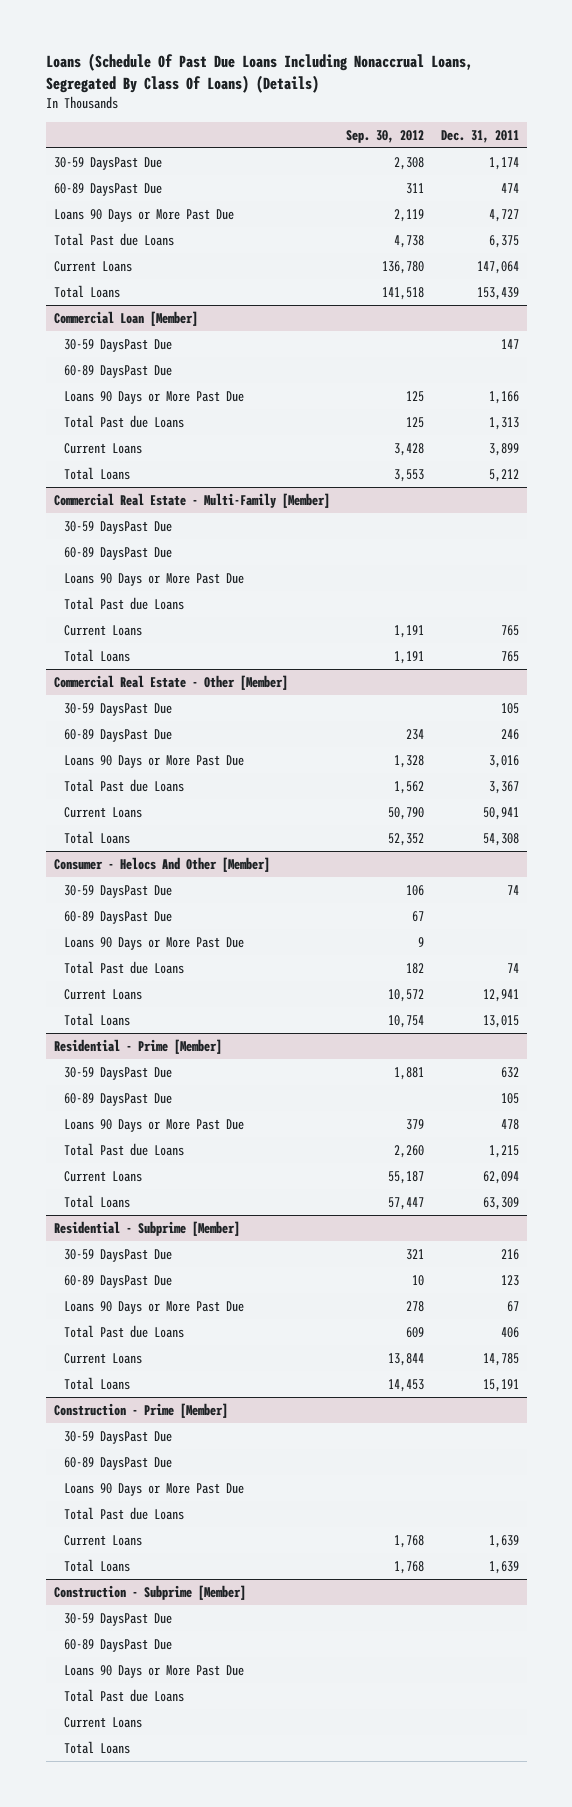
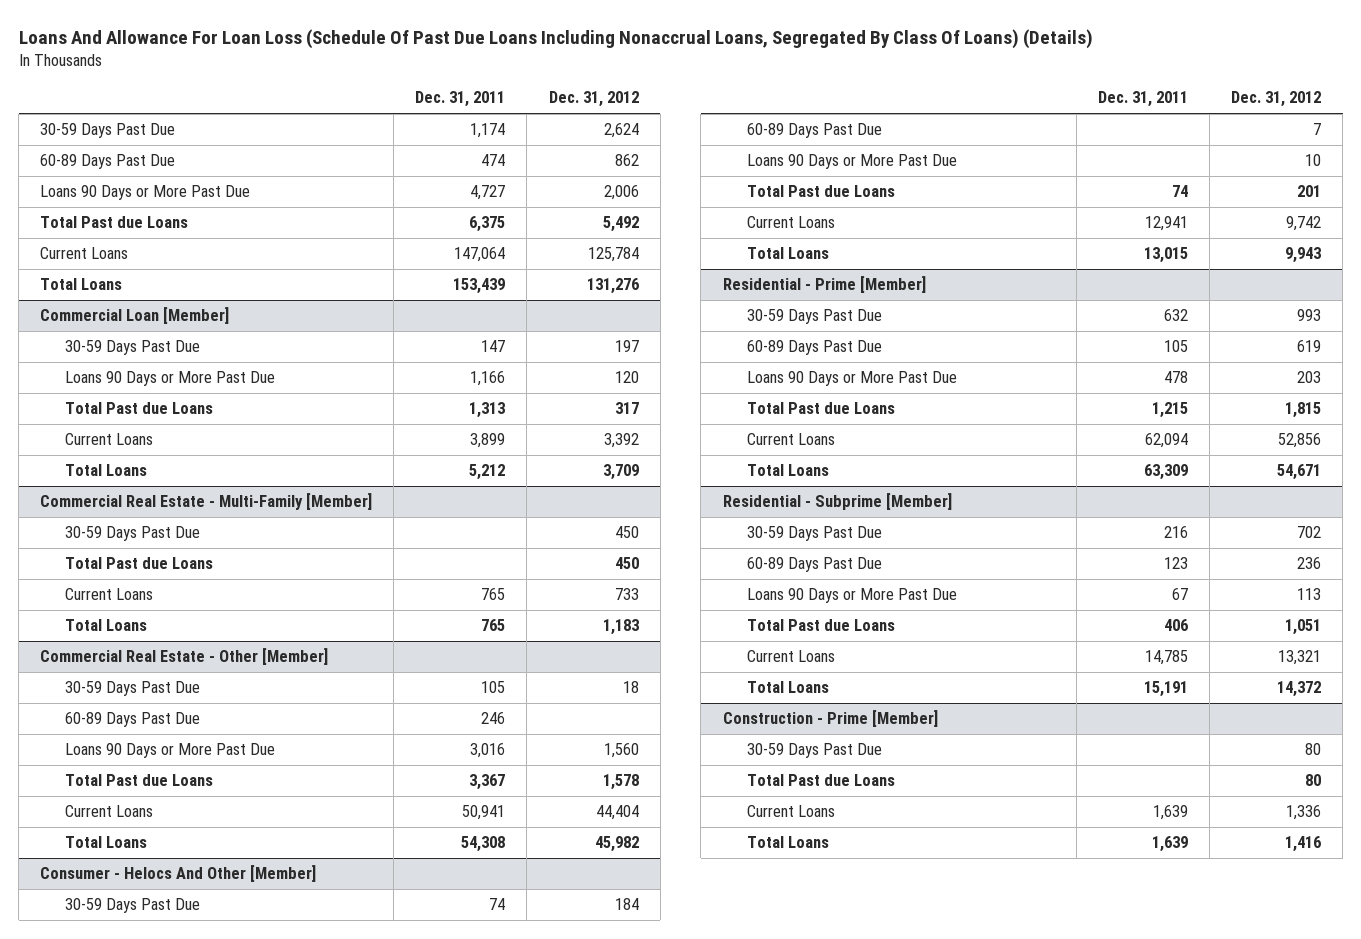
[45,53,473,93] Loans (Schedule Of Past Due Loans Including Nonaccrual Loans, Segregated By Class Of Loans) (Details) -> [18,28,1093,49] Loans And Allowance For Loan Loss (Schedule Of Past Due Loans Including Nonaccrual Loans, Segregated By Class Of Loans) (Details)
[346,129,425,143] Sep. 30, 2012 -> none
none -> [548,91,639,108] Dec. 31, 2012
[53,156,162,170] 30-59 DaysPast Due -> [40,123,176,139] 30-59 Days Past Due
[53,182,162,196] 60-89 DaysPast Due -> [40,154,176,170] 60-89 Days Past Due
[63,364,172,378] 60-89 DaysPast Due -> none
[63,338,172,352] 30-59 DaysPast Due -> [64,340,200,356] 30-59 Days Past Due
[63,546,172,560] 60-89 DaysPast Due -> none
[63,572,244,586] Loans 90 Days or More Past Due -> none
[63,520,172,534] 30-59 DaysPast Due -> [64,526,200,542] 30-59 Days Past Due
[63,702,172,716] 30-59 DaysPast Due -> [64,681,200,697] 30-59 Days Past Due
[63,728,172,742] 60-89 DaysPast Due -> [64,712,200,728] 60-89 Days Past Due
[63,884,172,898] 30-59 DaysPast Due -> [64,898,200,914] 30-59 Days Past Due
[63,910,172,924] 60-89 DaysPast Due -> [746,123,882,139] 60-89 Days Past Due
[63,1066,172,1080] 30-59 DaysPast Due -> [746,309,882,325] 30-59 Days Past Due
[63,1092,172,1106] 60-89 DaysPast Due -> [746,340,882,356] 60-89 Days Past Due
[63,1248,172,1262] 30-59 DaysPast Due -> [746,526,882,542] 30-59 Days Past Due
[63,1274,172,1288] 60-89 DaysPast Due -> [746,557,882,573] 60-89 Days Past Due
[63,1456,172,1470] 60-89 DaysPast Due -> none
[63,1482,244,1496] Loans 90 Days or More Past Due -> none
[63,1430,172,1444] 30-59 DaysPast Due -> [746,743,882,759] 30-59 Days Past Due
[53,1584,246,1600] Construction - Subprime [Member] -> none
[63,1612,172,1626] 30-59 DaysPast Due -> none
[63,1638,172,1652] 60-89 DaysPast Due -> none
[63,1664,244,1678] Loans 90 Days or More Past Due -> none
[63,1688,184,1702] Total Past due Loans -> none
[63,1716,142,1728] Current Loans -> none
[63,1740,130,1754] Total Loans -> none

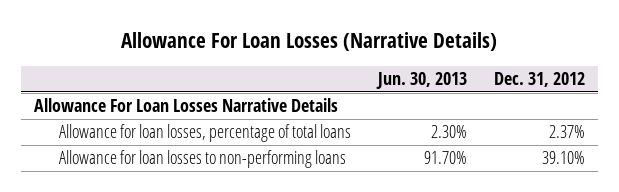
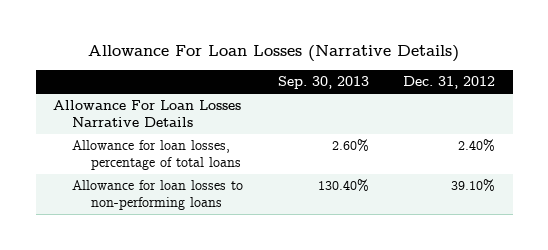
[375,72,467,90] Jun. 30, 2013 -> none
none -> [277,76,369,90] Sep. 30, 2013
[548,125,585,139] 2.37% -> [458,139,496,153] 2.40%

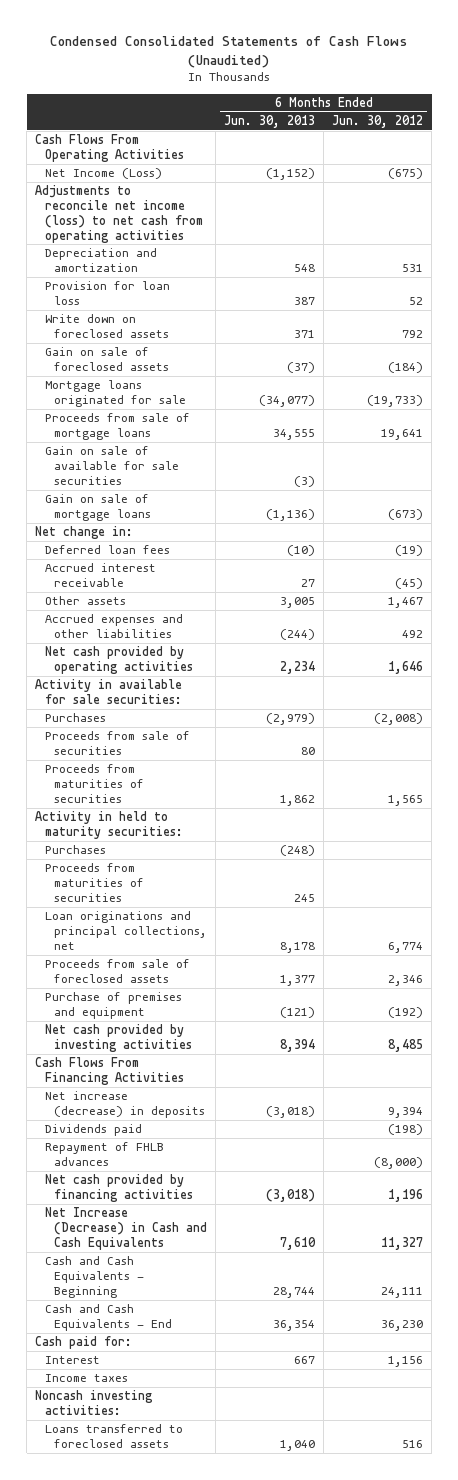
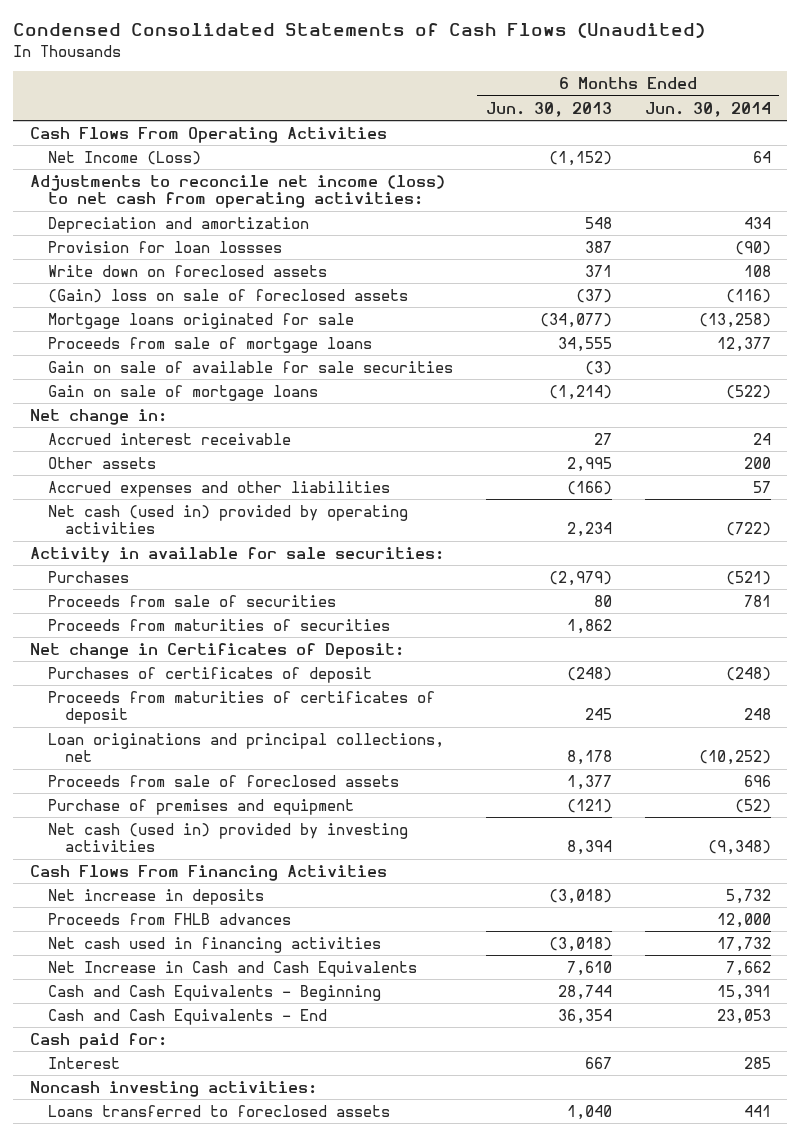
[332,115,424,129] Jun. 30, 2012 -> none
none -> [644,101,771,117] Jun. 30, 2014
[35,185,203,243] Adjustments to reconcile net income (loss) to net cash from operating activities -> [29,174,445,209] Adjustments to reconcile net income (loss) to net cash from operating activities:
[44,281,170,306] Provision for loan loss -> [47,240,282,253] Provision for loan lossses
[44,347,169,372] Gain on sale of foreclosed assets -> [47,288,408,303] (Gain) loss on sale of foreclosed assets
[265,509,315,522] (1,136) -> [548,384,612,400] (1,214)
[44,545,170,555] Deferred loan fees -> none
[279,597,315,609] 3,005 -> [566,456,612,472] 2,995
[279,629,315,641] (244) -> [566,480,612,495] (166)
[44,646,193,675] Net cash provided by operating activities -> [47,504,408,535] Net cash (used in) provided by operating activities
[35,811,183,840] Activity in held to maturity securities: -> none
none -> [29,642,404,659] Net change in Certificates of Deposit:
[44,845,106,855] Purchases -> [47,666,372,683] Purchases of certificates of deposit
[44,863,144,902] Proceeds from maturities of securities -> [47,690,435,725] Proceeds from maturities of certificates of deposit
[44,1024,192,1053] Net cash provided by investing activities -> [47,822,408,853] Net cash (used in) provided by investing activities
[44,1124,142,1137] Dividends paid -> none
[44,1142,164,1167] Repayment of FHLB advances -> none
[44,1091,205,1119] Net increase (decrease) in deposits -> [47,888,264,905] Net increase in deposits
none -> [47,912,291,925] Proceeds from FHLB advances
[44,1174,193,1203] Net cash provided by financing activities -> [47,936,381,953] Net cash used in financing activities
[44,1207,207,1250] Net Increase (Decrease) in Cash and Cash Equivalents -> [47,960,417,977] Net Increase in Cash and Cash Equivalents
[44,1374,128,1383] Income taxes -> none

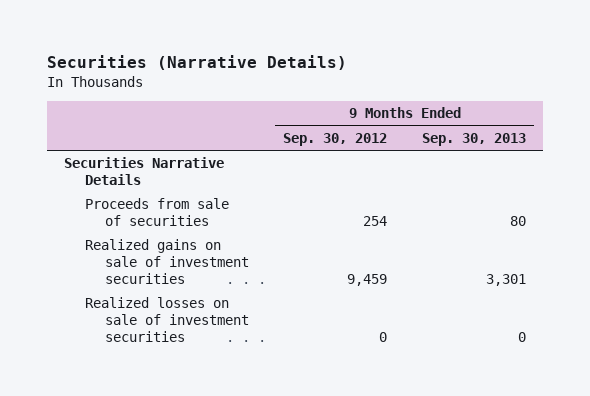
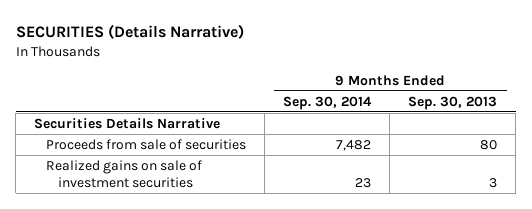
[47,55,348,71] Securities (Narrative Details) -> [15,24,244,40] SECURITIES (Details Narrative)
[283,132,388,146] Sep. 30, 2012 -> none
none -> [283,95,373,110] Sep. 30, 2014
[64,157,225,186] Securities Narrative Details -> [34,117,221,129] Securities Details Narrative
[84,297,249,342] Realized losses on sale of investment securities -> none
[485,273,526,286] 3,301 -> [489,177,498,188] 3

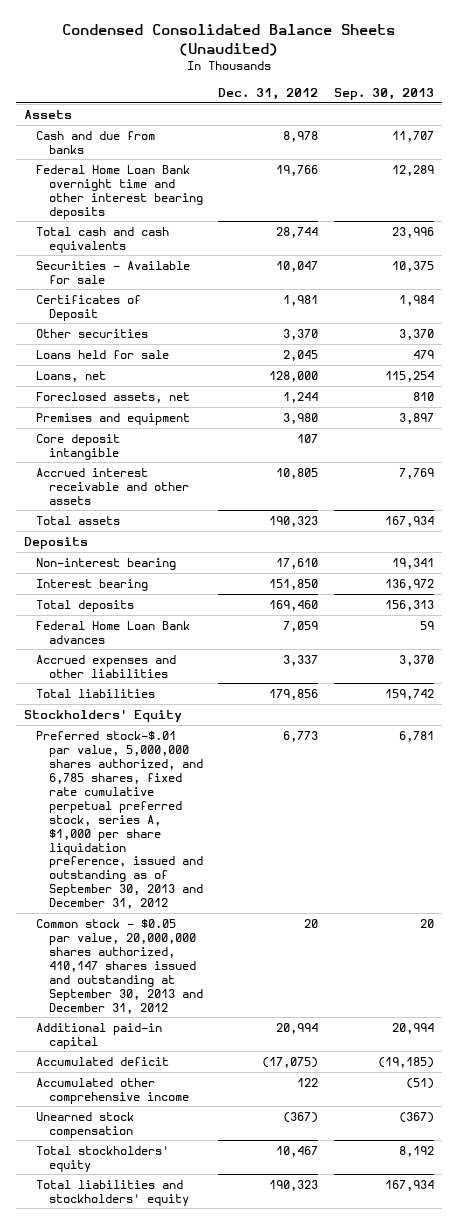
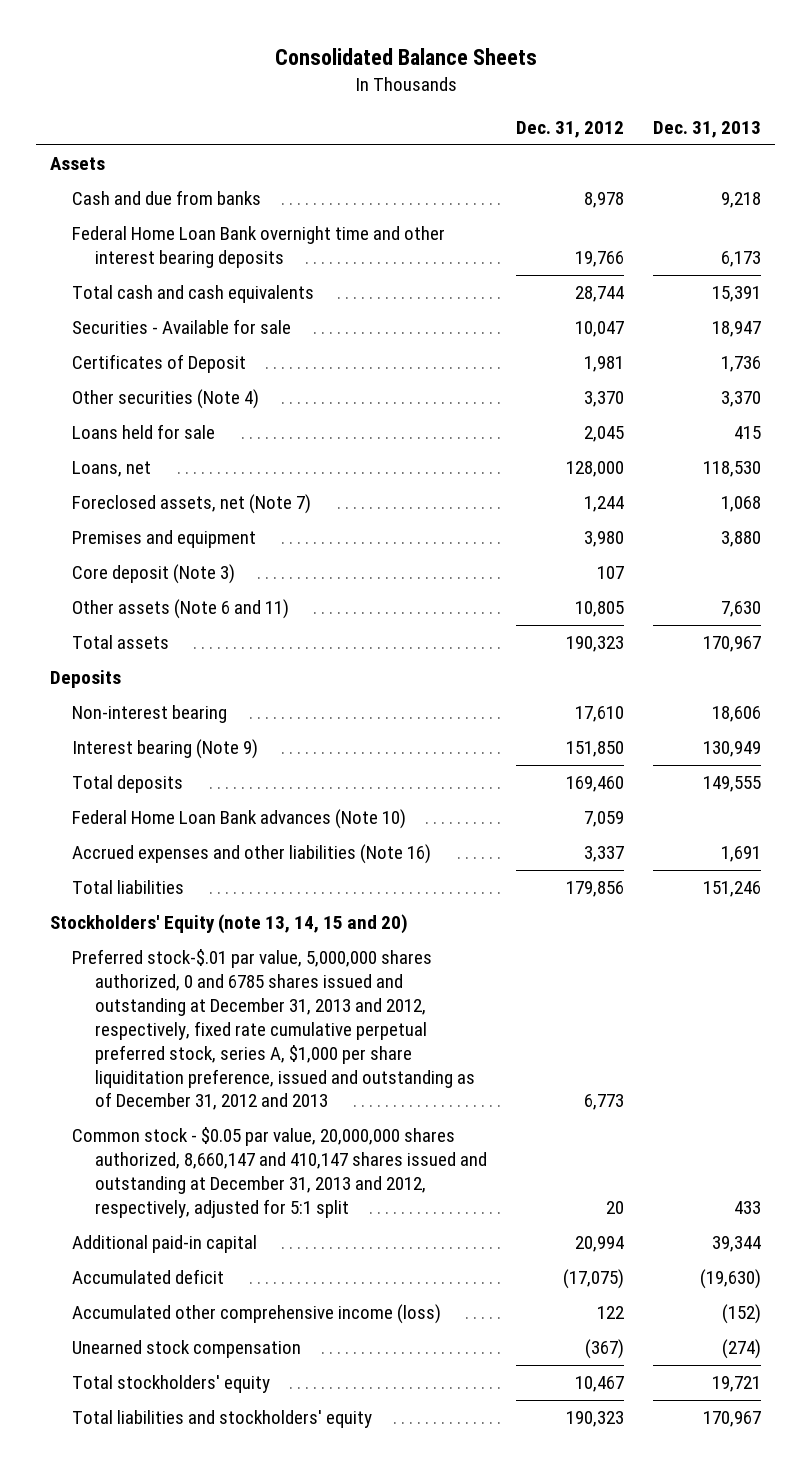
[62,24,396,56] Condensed Consolidated Balance Sheets (Unaudited) -> [274,48,537,66] Consolidated Balance Sheets
[334,88,435,101] Sep. 30, 2013 -> none
none -> [652,121,761,139] Dec. 31, 2013
[36,328,149,338] Other securities -> [72,389,260,410] Other securities (Note 4)
[36,391,191,403] Foreclosed assets, net -> [72,494,312,515] Foreclosed assets, net (Note 7)
[36,433,121,460] Core deposit intangible -> [72,564,236,585] Core deposit (Note 3)
[36,467,189,505] Accrued interest receivable and other assets -> [72,599,290,620] Other assets (Note 6 and 11)
[36,578,149,591] Interest bearing -> [72,739,259,760] Interest bearing (Note 9)
[36,620,191,644] Federal Home Loan Bank advances -> [72,809,407,830] Federal Home Loan Bank advances (Note 10)
[36,654,177,678] Accrued expenses and other liabilities -> [72,844,432,865] Accrued expenses and other liabilities (Note 16)
[24,708,183,722] Stockholders' Equity -> [50,914,409,935] Stockholders' Equity (note 13, 14, 15 and 20)
[36,730,203,910] Preferred stock-$.01 par value, 5,000,000 shares authorized, and 6,785 shares, fixed rate cumulative perpetual preferred stock, series A, $1,000 per share liquidation preference, issued and outstanding as of September 30, 2013 and December 31, 2012 -> [72,949,475,1111] Preferred stock-$.01 par value, 5,000,000 shares authorized, 0 and 6785 shares issued and outstanding at December 31, 2013 and 2012, respectively, fixed rate cumulative perpetual preferred stock, series A, $1,000 per share liquiditation preference, issued and outstanding as of December 31, 2012 and 2013
[36,918,203,1014] Common stock - $0.05 par value, 20,000,000 shares authorized, 410,147 shares issued and outstanding at September 30, 2013 and December 31, 2012 -> [72,1127,487,1218] Common stock - $0.05 par value, 20,000,000 shares authorized, 8,660,147 and 410,147 shares issued and outstanding at December 31, 2013 and 2012, respectively, adjusted for 5:1 split
[36,1077,189,1104] Accumulated other comprehensive income -> [72,1304,442,1325] Accumulated other comprehensive income (loss)

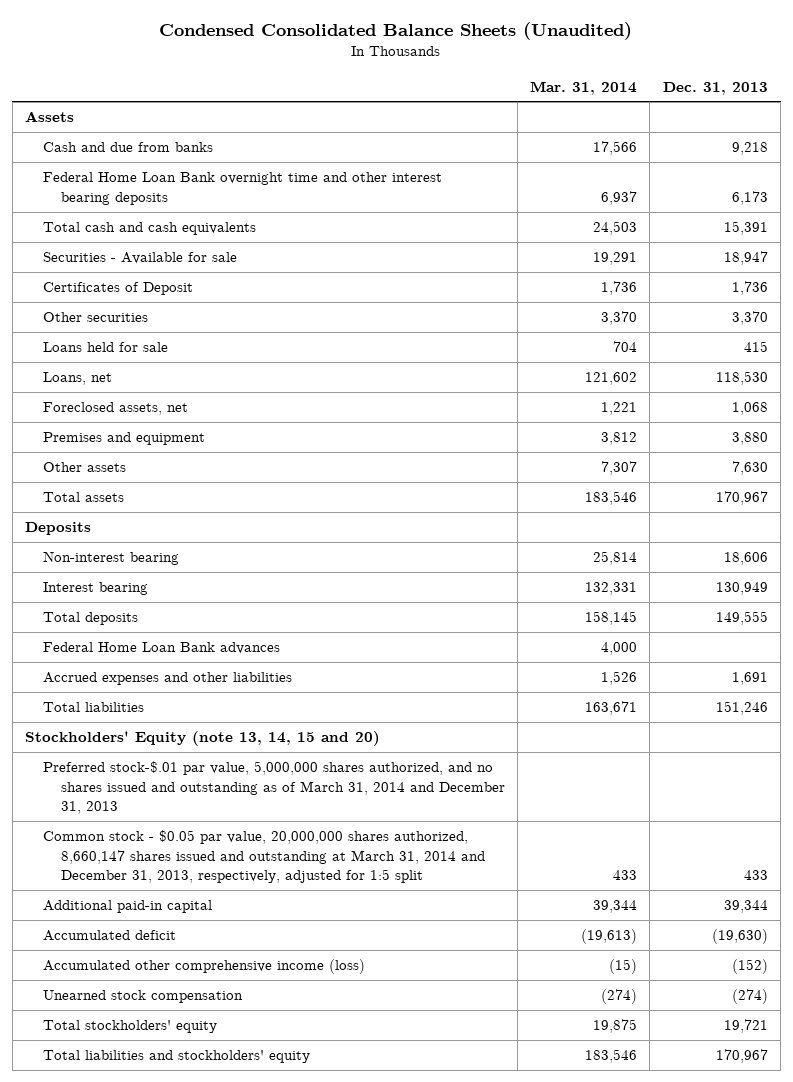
[274,48,537,66] Consolidated Balance Sheets -> [159,21,633,40] Condensed Consolidated Balance Sheets (Unaudited)
[515,121,624,139] Dec. 31, 2012 -> none
none -> [530,80,638,95] Mar. 31, 2014
[72,389,260,410] Other securities (Note 4) -> [42,312,148,323] Other securities
[72,494,312,515] Foreclosed assets, net (Note 7) -> [42,402,188,416] Foreclosed assets, net
[72,564,236,585] Core deposit (Note 3) -> none
[72,599,290,620] Other assets (Note 6 and 11) -> [42,462,126,473] Other assets
[72,739,259,760] Interest bearing (Note 9) -> [42,582,148,596] Interest bearing
[72,809,407,830] Federal Home Loan Bank advances (Note 10) -> [42,642,280,655] Federal Home Loan Bank advances
[72,844,432,865] Accrued expenses and other liabilities (Note 16) -> [42,672,292,686] Accrued expenses and other liabilities
[72,949,475,1111] Preferred stock-$.01 par value, 5,000,000 shares authorized, 0 and 6785 shares issued and outstanding at December 31, 2013 and 2012, respectively, fixed rate cumulative perpetual preferred stock, series A, $1,000 per share liquiditation preference, issued and outstanding as of December 31, 2012 and 2013 -> [42,761,505,815] Preferred stock-$.01 par value, 5,000,000 shares authorized, and no shares issued and outstanding as of March 31, 2014 and December 31, 2013
[72,1127,487,1218] Common stock - $0.05 par value, 20,000,000 shares authorized, 8,660,147 and 410,147 shares issued and outstanding at December 31, 2013 and 2012, respectively, adjusted for 5:1 split -> [42,830,485,884] Common stock - $0.05 par value, 20,000,000 shares authorized, 8,660,147 shares issued and outstanding at March 31, 2014 and December 31, 2013, respectively, adjusted for 1:5 split

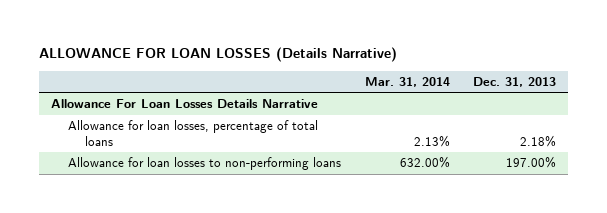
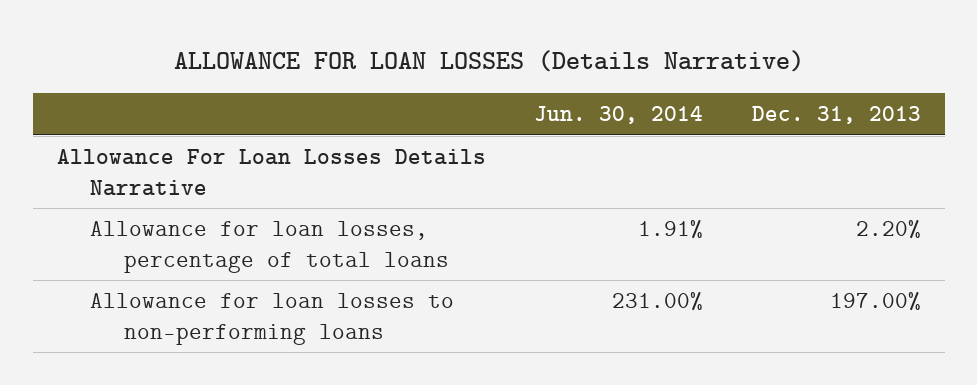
[364,76,450,87] Mar. 31, 2014 -> none
none -> [534,105,704,124] Jun. 30, 2014
[520,134,557,147] 2.18% -> [855,220,921,240] 2.20%

